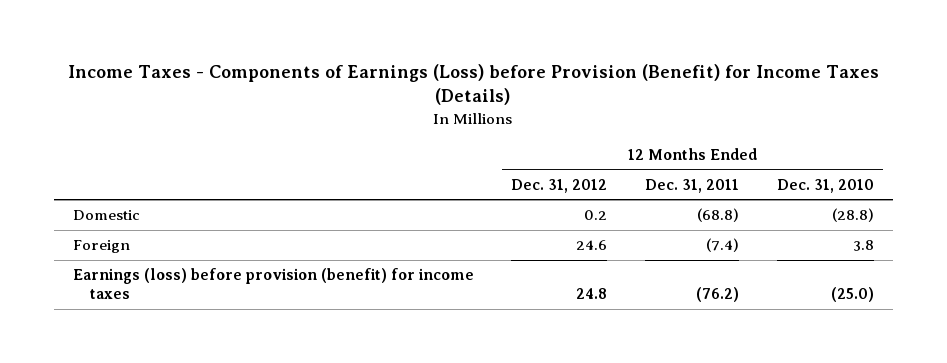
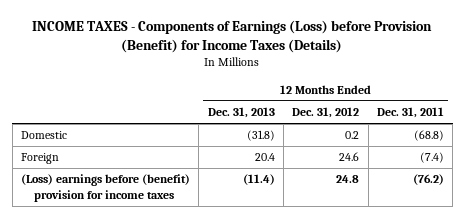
[68,64,880,106] Income Taxes - Components of Earnings (Loss) before Provision (Benefit) for Income Taxes (Details) -> [32,20,433,53] INCOME TAXES - Components of Earnings (Loss) before Provision (Benefit) for Income Taxes (Details)
[776,178,874,193] Dec. 31, 2010 -> none
none -> [207,107,275,119] Dec. 31, 2013
[72,268,474,300] Earnings (loss) before provision (benefit) for income taxes -> [20,174,190,202] (Loss) earnings before (benefit) provision for income taxes

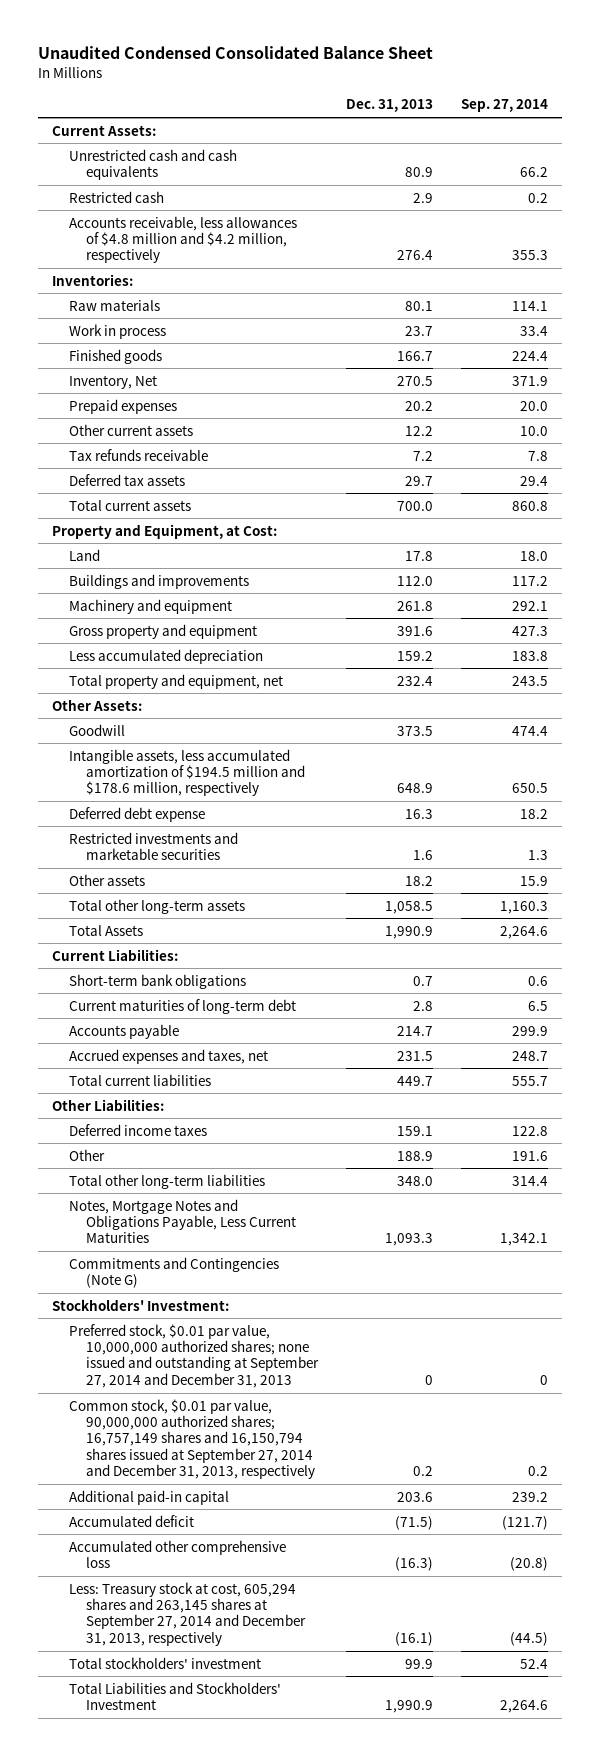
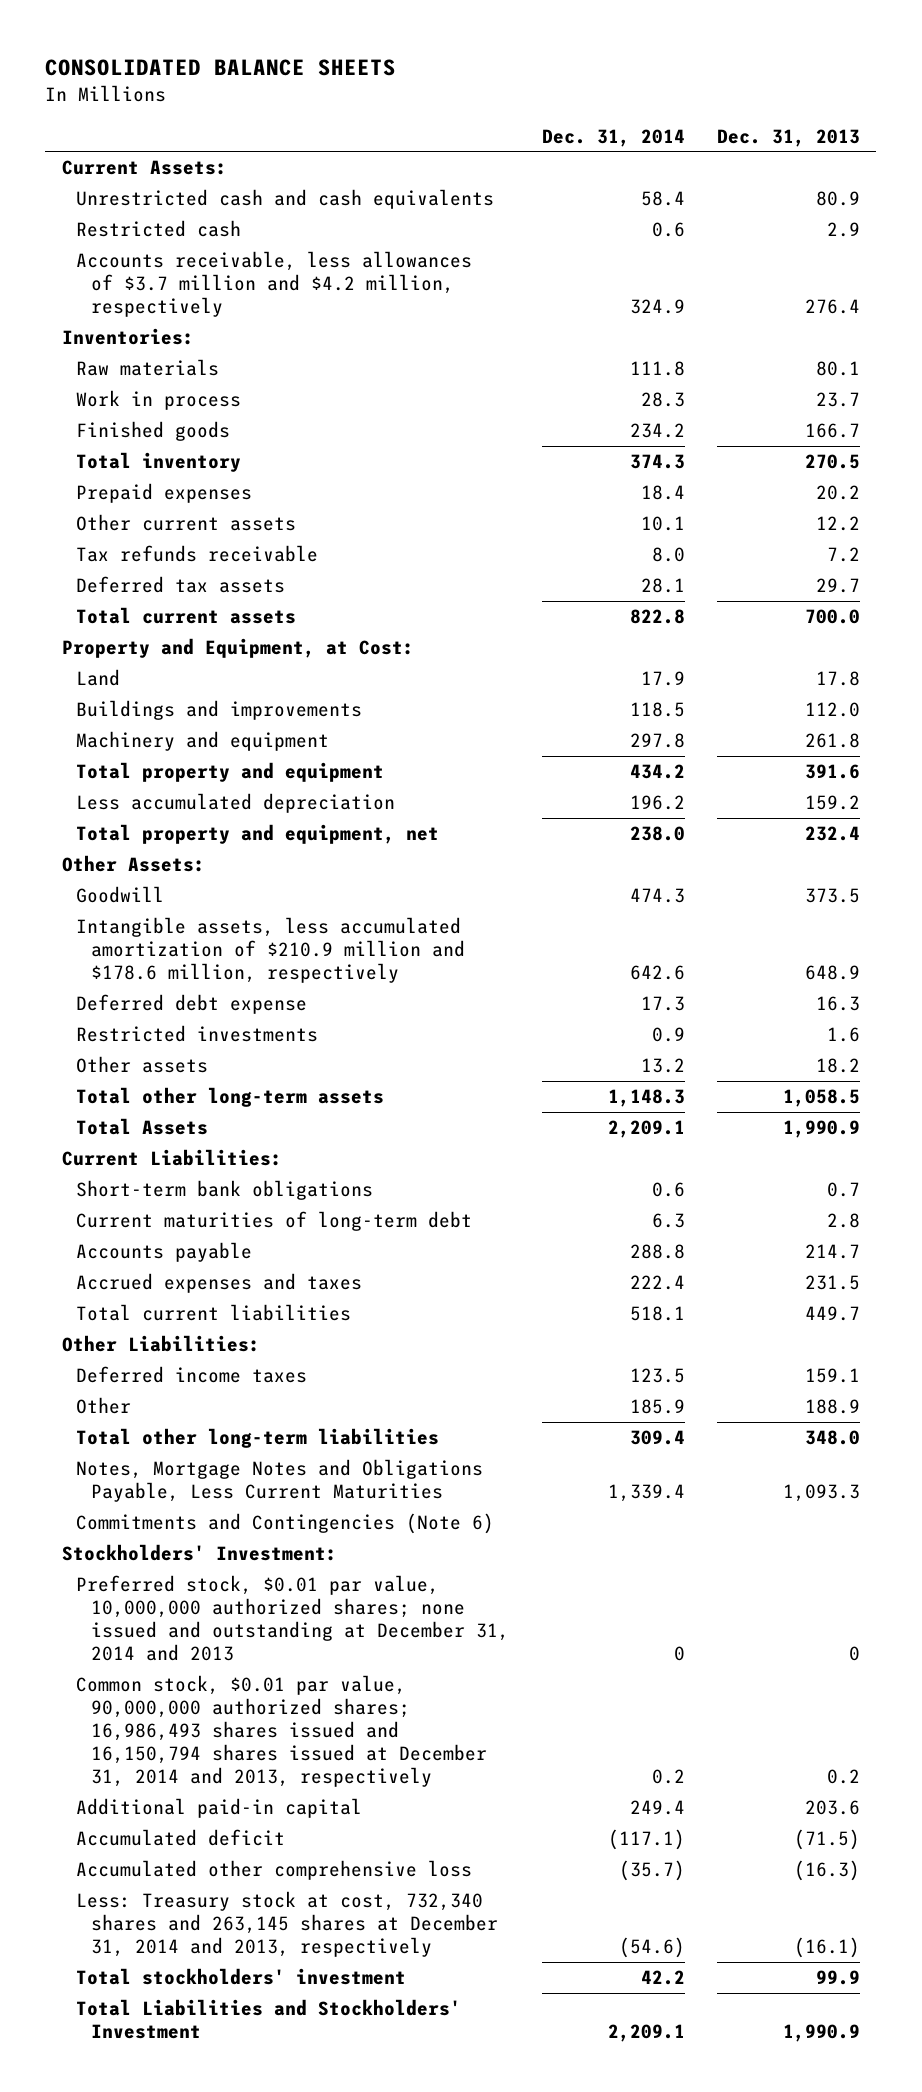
[38,46,434,60] Unaudited Condensed Consolidated Balance Sheet -> [45,59,397,77] CONSOLIDATED BALANCE SHEETS
[461,99,549,113] Sep. 27, 2014 -> none
none -> [541,128,685,147] Dec. 31, 2014
[69,215,298,264] Accounts receivable, less allowances of $4.8 million and $4.2 million, respectively -> [76,251,473,318] Accounts receivable, less allowances of $3.7 million and $4.2 million, respectively
[69,374,158,389] Inventory, Net -> [76,452,242,473] Total inventory
[69,623,258,639] Gross property and equipment -> [76,762,385,783] Total property and equipment
[69,748,306,797] Intangible assets, less accumulated amortization of $194.5 million and $178.6 million, respectively -> [76,917,466,984] Intangible assets, less accumulated amortization of $210.9 million and $178.6 million, respectively
[69,831,239,861] Restricted investments and marketable securities -> [76,1025,319,1043] Restricted investments
[69,1048,269,1064] Accrued expenses and taxes, net -> [76,1273,363,1294] Accrued expenses and taxes
[69,1256,280,1289] Commitments and Contingencies (Note G) -> [76,1513,495,1535] Commitments and Contingencies (Note 6)
[69,1323,320,1388] Preferred stock, $0.01 par value, 10,000,000 authorized shares; none issued and outstanding at September 27, 2014 and December 31, 2013 -> [76,1575,510,1661] Preferred stock, $0.01 par value, 10,000,000 authorized shares; none issued and outstanding at December 31, 2014 and 2013
[69,1398,316,1480] Common stock, $0.01 par value, 90,000,000 authorized shares; 16,757,149 shares and 16,150,794 shares issued at September 27, 2014 and December 31, 2013, respectively -> [76,1675,488,1787] Common stock, $0.01 par value, 90,000,000 authorized shares; 16,986,493 shares issued and 16,150,794 shares issued at December 31, 2014 and 2013, respectively
[69,1581,307,1646] Less: Treasury stock at cost, 605,294 shares and 263,145 shares at September 27, 2014 and December 31, 2013, respectively -> [76,1891,499,1958] Less: Treasury stock at cost, 732,340 shares and 263,145 shares at December 31, 2014 and 2013, respectively

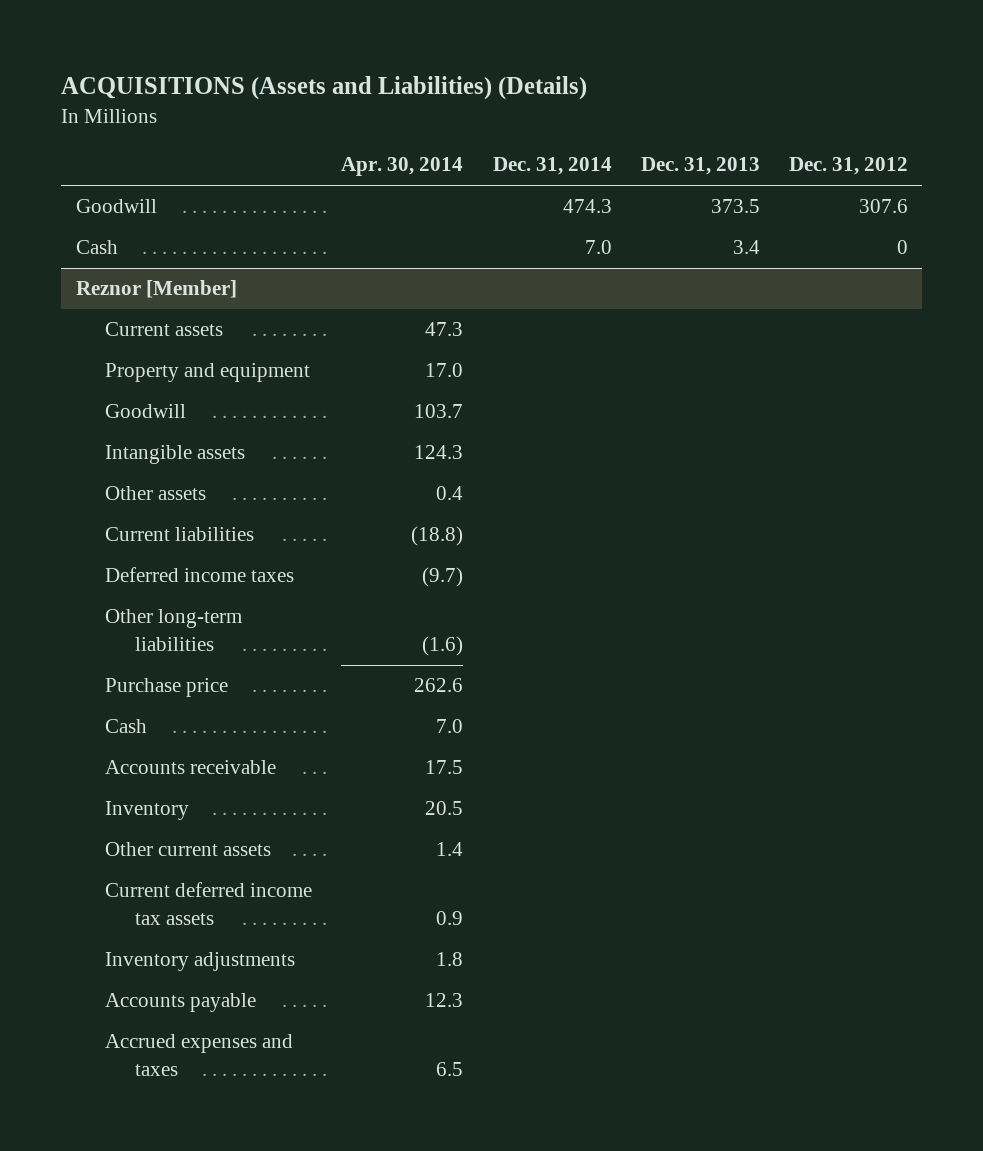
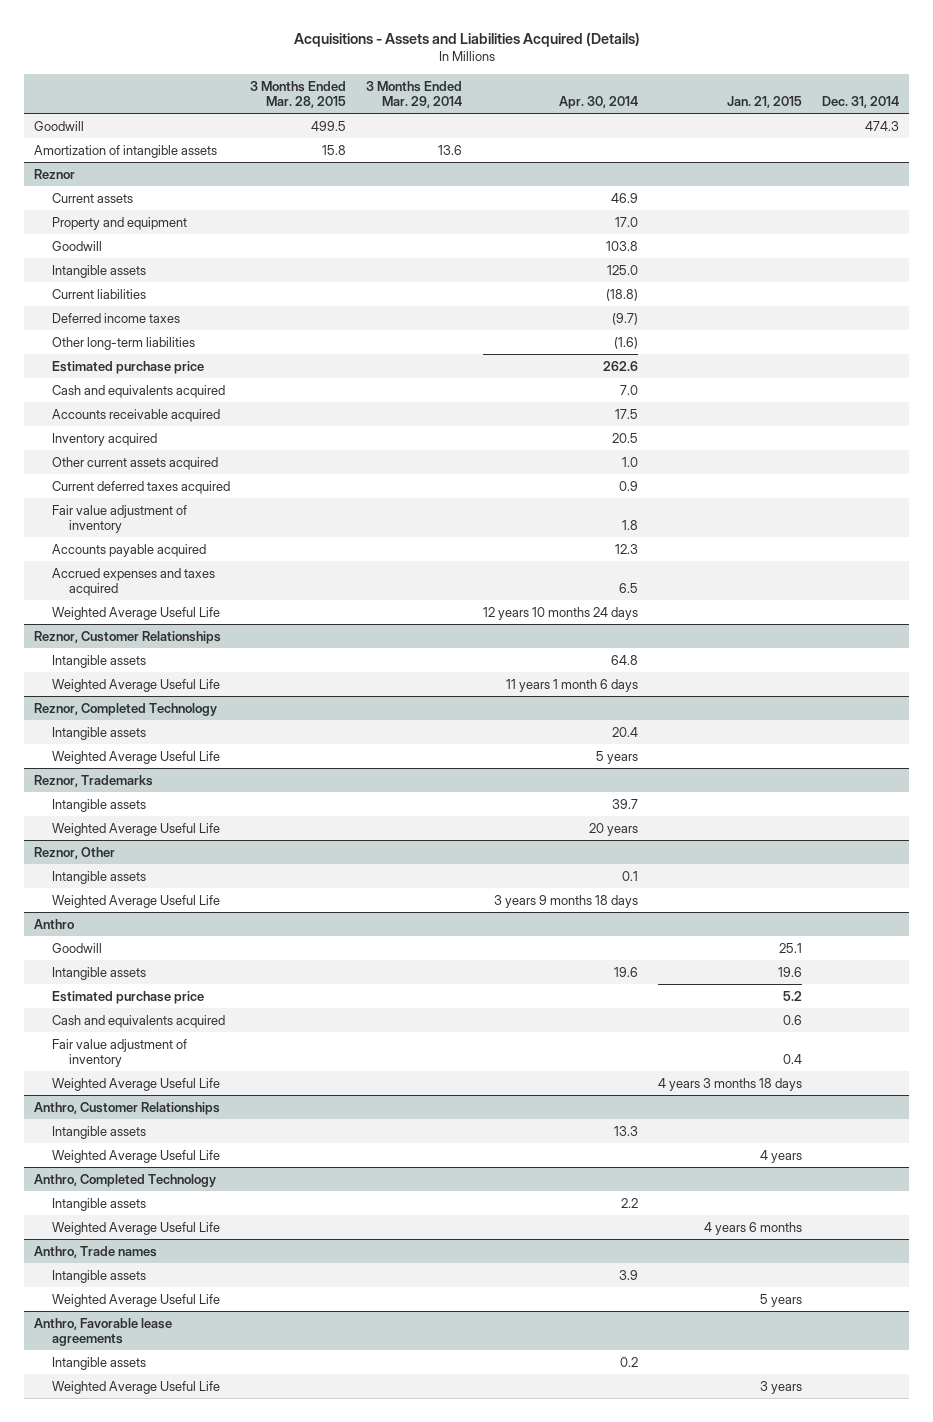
[61,76,588,101] ACQUISITIONS (Assets and Liabilities) (Details) -> [293,32,640,48] Acquisitions - Assets and Liabilities Acquired (Details)
[640,157,760,176] Dec. 31, 2013 -> none
[788,157,908,176] Dec. 31, 2012 -> none
none -> [250,81,347,108] 3 Months Ended Mar. 28, 2015
none -> [366,81,463,108] 3 Months Ended Mar. 29, 2014
none -> [726,95,802,108] Jan. 21, 2015
[75,240,118,255] Cash -> none
none -> [34,144,218,158] Amortization of intangible assets
[75,280,237,299] Reznor [Member] -> [34,168,76,179] Reznor
[425,322,464,337] 47.3 -> [610,192,638,203] 46.9
[105,486,207,501] Other assets -> none
[414,404,464,419] 103.7 -> [605,240,638,251] 103.8
[414,445,464,460] 124.3 -> [606,264,638,275] 125.0
[105,678,229,698] Purchase price -> [51,360,204,374] Estimated purchase price
[105,719,148,734] Cash -> [51,384,225,398] Cash and equivalents acquired
[105,760,277,775] Accounts receivable -> [51,408,220,422] Accounts receivable acquired
[105,801,190,821] Inventory -> [51,432,157,446] Inventory acquired
[105,842,272,857] Other current assets -> [51,456,218,470] Other current assets acquired
[436,842,464,857] 1.4 -> [621,456,638,467] 1.0
[105,882,313,925] Current deferred income tax assets -> [51,480,230,494] Current deferred taxes acquired
[105,952,296,972] Inventory adjustments -> [51,504,187,533] Fair value adjustment of inventory
[105,993,257,1013] Accounts payable -> [51,543,206,557] Accounts payable acquired
[105,1034,294,1076] Accrued expenses and taxes -> [51,567,215,596] Accrued expenses and taxes acquired
none -> [51,606,220,620] Weighted Average Useful Life
none -> [34,630,222,644] Reznor, Customer Relationships
none -> [51,654,146,668] Intangible assets
none -> [51,678,220,692] Weighted Average Useful Life
none -> [34,702,218,716] Reznor, Completed Technology
none -> [51,726,146,740] Intangible assets
none -> [51,750,220,764] Weighted Average Useful Life
none -> [34,774,154,787] Reznor, Trademarks
none -> [51,798,146,812] Intangible assets
none -> [51,822,220,836] Weighted Average Useful Life
none -> [34,846,116,859] Reznor, Other
none -> [51,870,146,884] Intangible assets
none -> [51,894,220,908] Weighted Average Useful Life
none -> [34,918,75,929] Anthro
none -> [51,942,102,953] Goodwill
none -> [51,966,146,980] Intangible assets
none -> [51,990,204,1004] Estimated purchase price
none -> [51,1014,225,1028] Cash and equivalents acquired
none -> [51,1038,187,1067] Fair value adjustment of inventory
none -> [51,1077,220,1091] Weighted Average Useful Life
none -> [34,1101,221,1115] Anthro, Customer Relationships
none -> [51,1125,146,1139] Intangible assets
none -> [51,1149,220,1163] Weighted Average Useful Life
none -> [34,1173,217,1187] Anthro, Completed Technology
none -> [51,1197,146,1211] Intangible assets
none -> [51,1221,220,1235] Weighted Average Useful Life
none -> [34,1245,158,1258] Anthro, Trade names
none -> [51,1269,146,1283] Intangible assets
none -> [51,1293,220,1307] Weighted Average Useful Life
none -> [34,1317,173,1346] Anthro, Favorable lease agreements
none -> [51,1356,146,1370] Intangible assets
none -> [51,1380,220,1394] Weighted Average Useful Life

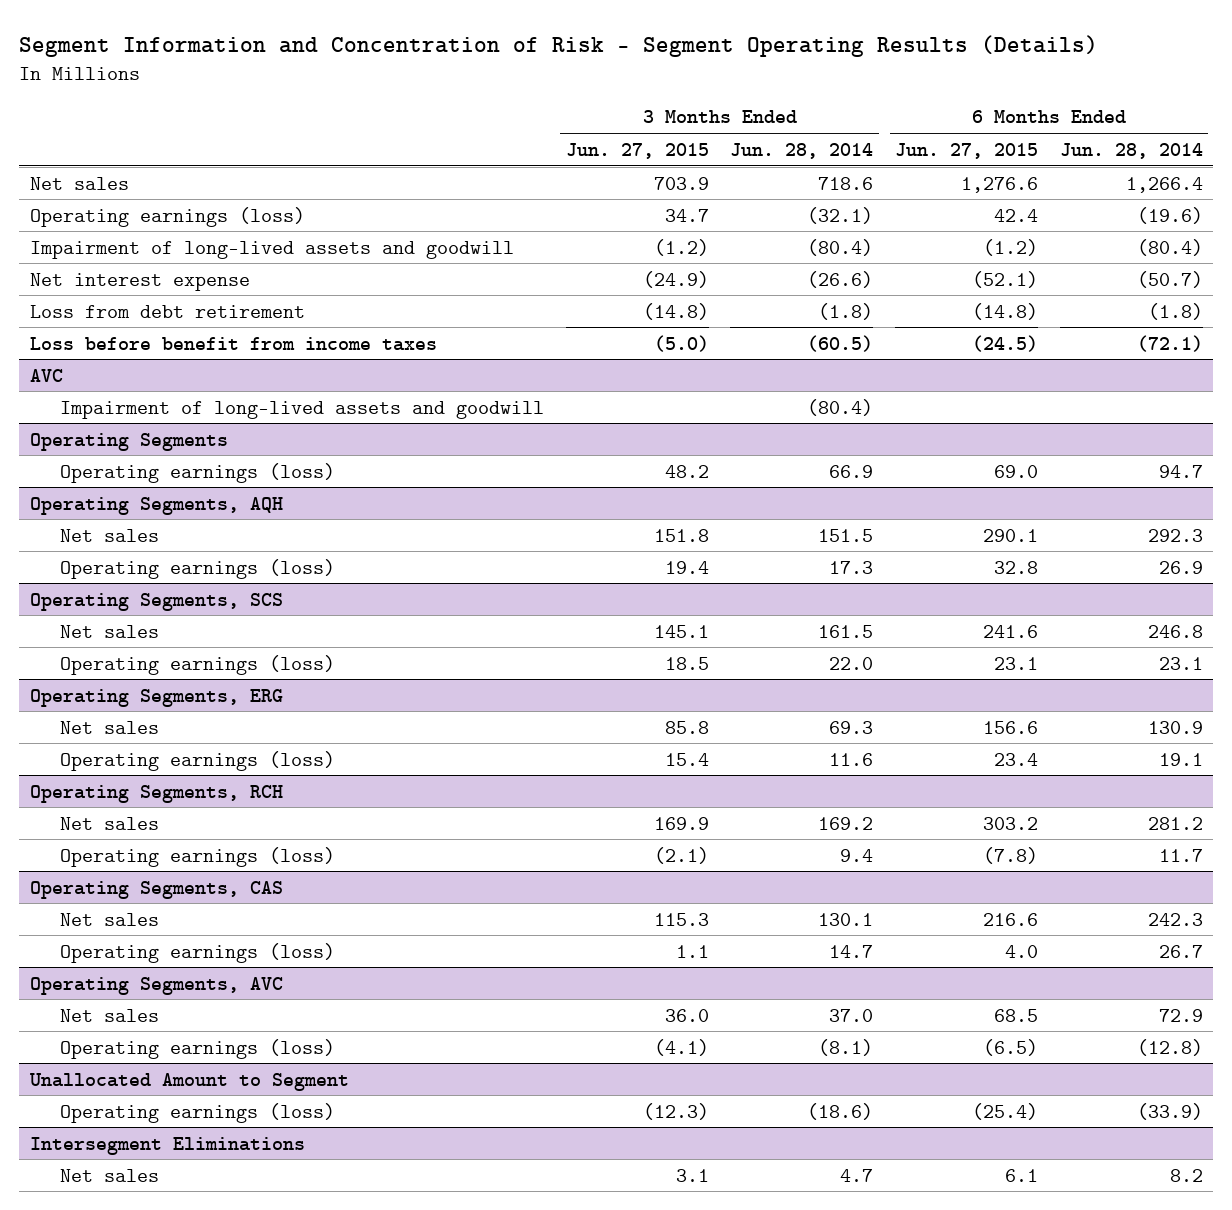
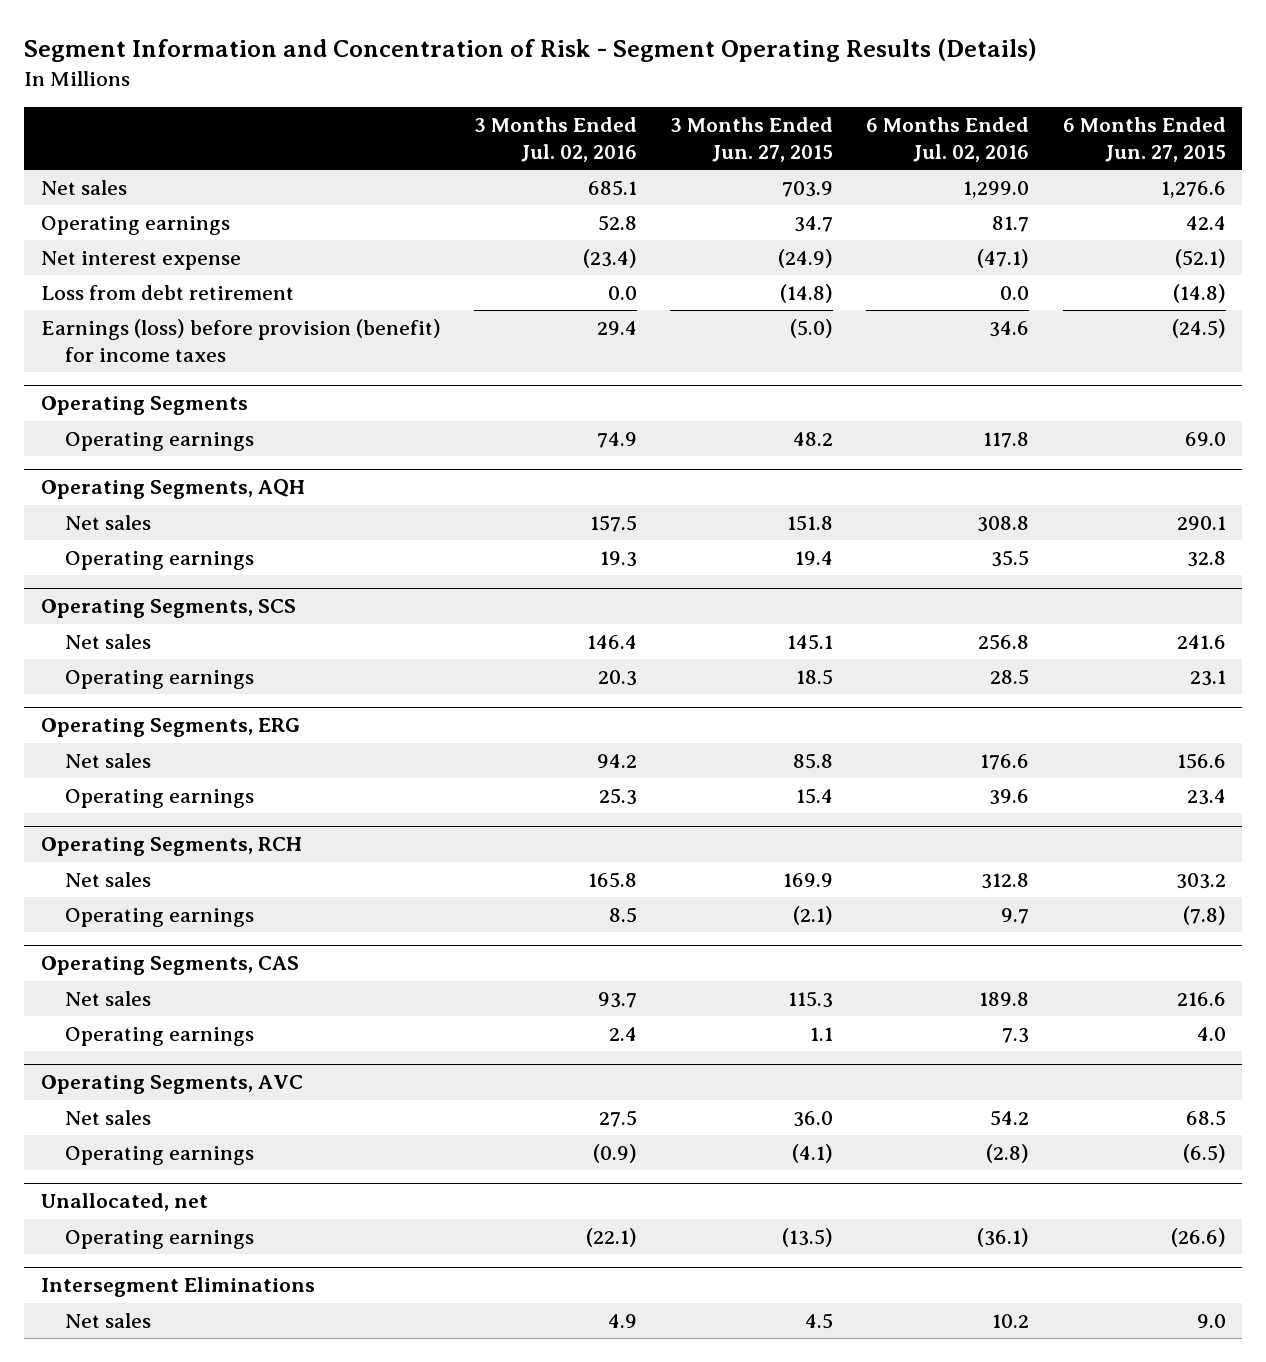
[730,142,874,159] Jun. 28, 2014 -> none
[1059,142,1203,159] Jun. 28, 2014 -> none
none -> [474,116,638,163] 3 Months Ended Jul. 02, 2016
none -> [866,116,1030,163] 6 Months Ended Jul. 02, 2016
[29,240,514,259] Impairment of long-lived assets and goodwill -> none
[29,206,305,227] Operating earnings (loss) -> [40,215,230,235] Operating earnings
[29,368,63,382] AVC -> none
[60,400,545,419] Impairment of long-lived assets and goodwill -> none
[29,336,437,351] Loss before benefit from income taxes -> [40,318,441,363] Earnings (loss) before provision (benefit) for income taxes
[60,462,336,483] Operating earnings (loss) -> [64,431,254,451] Operating earnings
[60,558,336,579] Operating earnings (loss) -> [64,550,254,570] Operating earnings
[60,654,336,675] Operating earnings (loss) -> [64,669,254,689] Operating earnings
[60,750,336,771] Operating earnings (loss) -> [64,788,254,808] Operating earnings
[60,846,336,867] Operating earnings (loss) -> [64,907,254,927] Operating earnings
[60,942,336,963] Operating earnings (loss) -> [64,1026,254,1046] Operating earnings
[60,1038,336,1059] Operating earnings (loss) -> [64,1145,254,1165] Operating earnings
[28,1072,349,1091] Unallocated Amount to Segment -> [40,1193,208,1212] Unallocated, net
[60,1102,336,1123] Operating earnings (loss) -> [64,1229,254,1249] Operating earnings
[642,1102,709,1120] (12.3) -> [782,1227,834,1247] (13.5)
[971,1102,1038,1120] (25.4) -> [1170,1227,1226,1247] (26.6)
[675,1168,709,1182] 3.1 -> [805,1312,834,1329] 4.5
[1004,1168,1038,1182] 6.1 -> [1196,1313,1226,1328] 9.0

